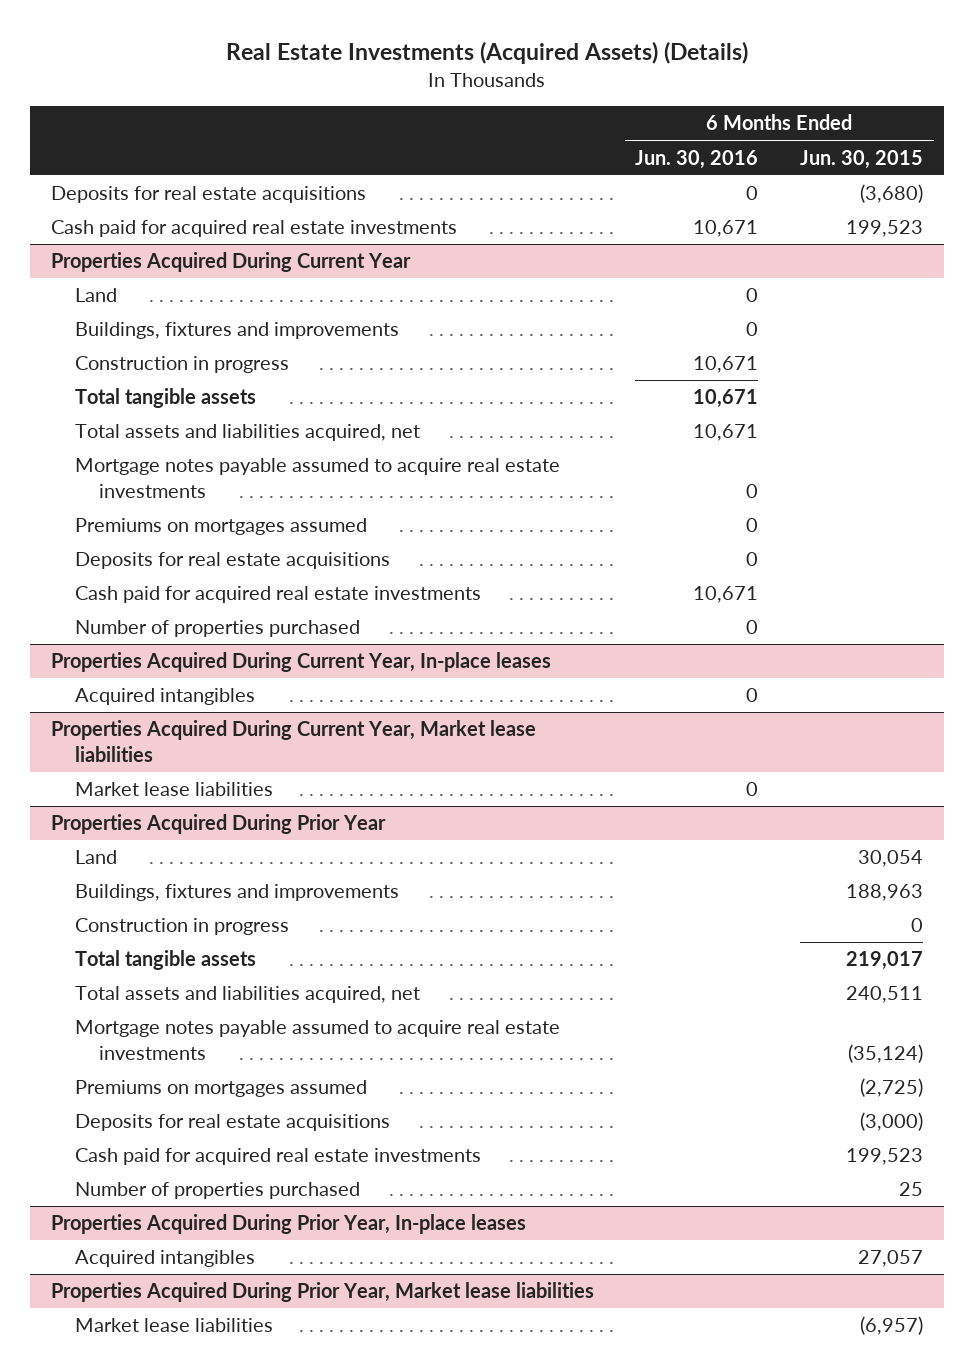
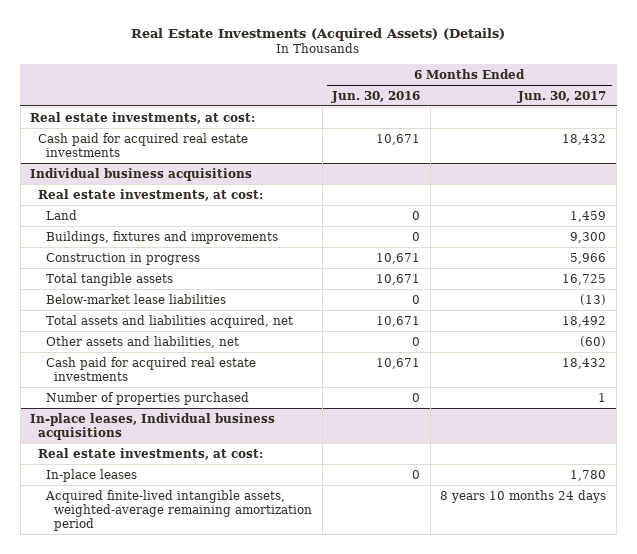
[800,149,924,169] Jun. 30, 2015 -> none
none -> [517,90,607,103] Jun. 30, 2017
[50,186,366,204] Deposits for real estate acquisitions -> none
none -> [30,111,256,124] Real estate investments, at cost:
[50,252,411,273] Properties Acquired During Current Year -> [30,167,253,181] Individual business acquisitions
none -> [38,188,264,201] Real estate investments, at cost:
none -> [46,293,227,304] Below-market lease liabilities
[74,458,560,498] Mortgage notes payable assumed to acquire real estate investments -> none
[74,518,367,536] Premiums on mortgages assumed -> none
[74,552,390,570] Deposits for real estate acquisitions -> none
none -> [46,335,240,348] Other assets and liabilities, net
[50,652,551,673] Properties Acquired During Current Year, In-place leases -> none
[74,688,255,706] Acquired intangibles -> none
[50,720,536,762] Properties Acquired During Current Year, Market lease liabilities -> none
[74,782,273,797] Market lease liabilities -> none
[50,814,386,835] Properties Acquired During Prior Year -> none
[74,850,117,865] Land -> none
[74,884,399,902] Buildings, fixtures and improvements -> none
[74,918,289,936] Construction in progress -> none
[74,950,256,971] Total tangible assets -> none
[74,986,420,1004] Total assets and liabilities acquired, net -> none
[74,1020,560,1060] Mortgage notes payable assumed to acquire real estate investments -> none
[74,1080,367,1098] Premiums on mortgages assumed -> none
[74,1114,390,1132] Deposits for real estate acquisitions -> none
[74,1148,481,1166] Cash paid for acquired real estate investments -> none
[74,1182,360,1200] Number of properties purchased -> none
[50,1214,526,1235] Properties Acquired During Prior Year, In-place leases -> none
[74,1250,255,1268] Acquired intangibles -> none
[50,1282,594,1303] Properties Acquired During Prior Year, Market lease liabilities -> none
[74,1318,273,1333] Market lease liabilities -> none
none -> [30,412,276,440] In-place leases, Individual business acquisitions
none -> [38,447,264,460] Real estate investments, at cost:
none -> [46,468,138,482] In-place leases
none -> [45,489,313,531] Acquired finite-lived intangible assets, weighted-average remaining amortization period

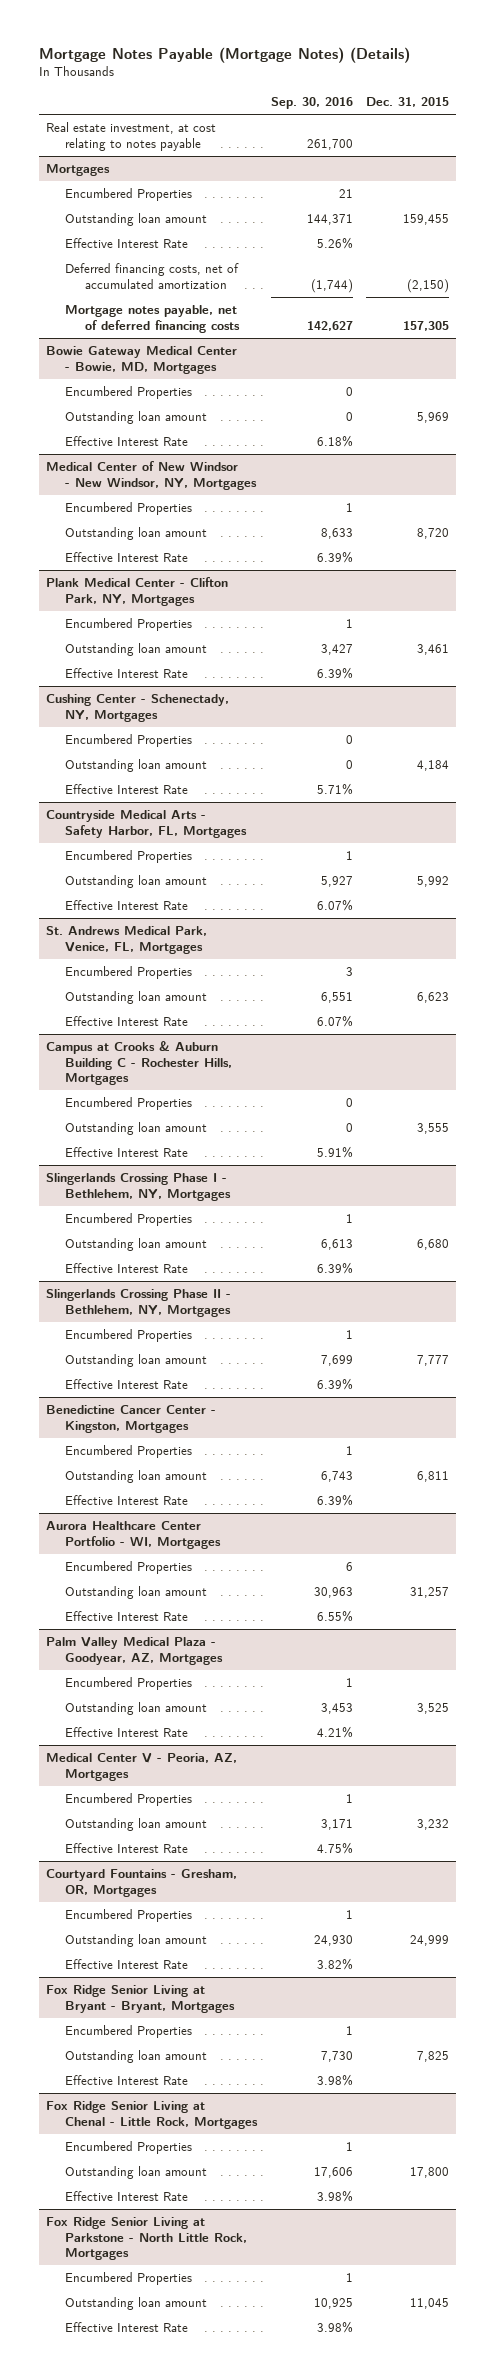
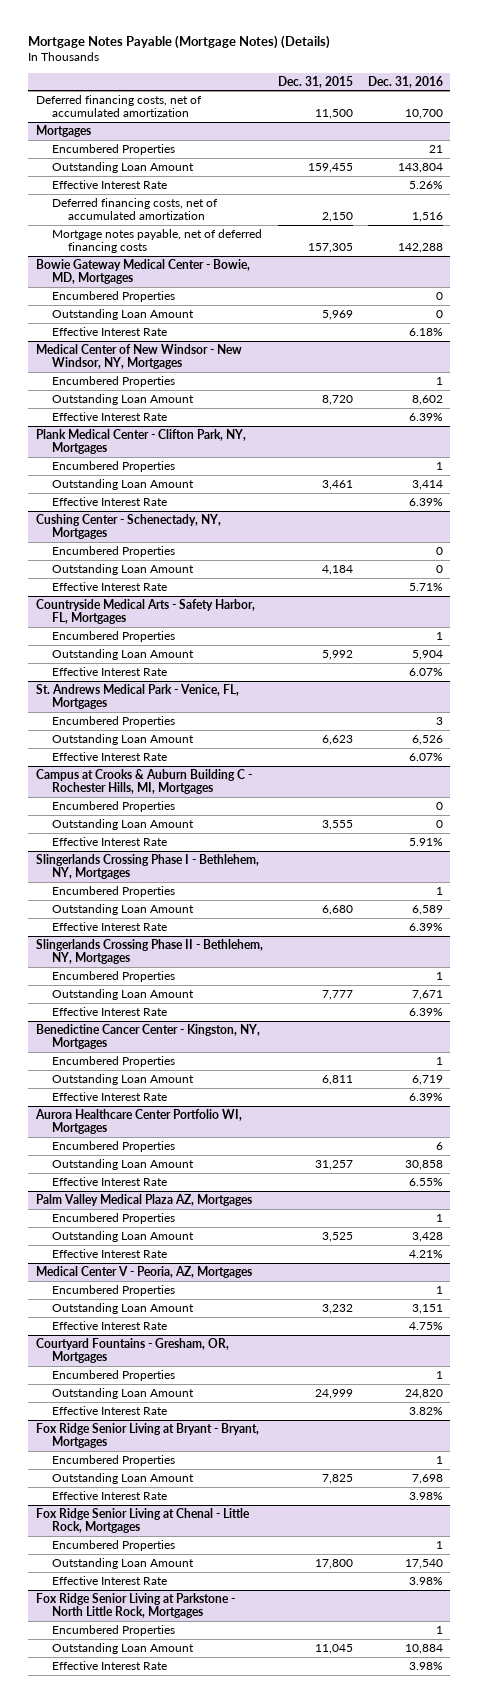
[270,97,353,110] Sep. 30, 2016 -> none
none -> [367,75,443,88] Dec. 31, 2016
[45,122,216,151] Real estate investment, at cost relating to notes payable -> none
none -> [35,94,202,118] Deferred financing costs, net of accumulated amortization
[65,213,208,227] Outstanding loan amount -> [52,161,195,173] Outstanding Loan Amount
[407,278,450,293] (2,150) -> [321,212,353,223] 2,150
[65,411,208,425] Outstanding loan amount -> [52,308,195,320] Outstanding Loan Amount
[65,527,208,541] Outstanding loan amount -> [52,393,195,405] Outstanding Loan Amount
[65,643,208,657] Outstanding loan amount -> [52,478,195,490] Outstanding Loan Amount
[65,759,208,773] Outstanding loan amount -> [52,563,195,575] Outstanding Loan Amount
[65,875,208,889] Outstanding loan amount -> [52,648,195,660] Outstanding Loan Amount
[45,926,207,954] St. Andrews Medical Park, Venice, FL, Mortgages -> [35,683,239,710] St. Andrews Medical Park - Venice, FL, Mortgages
[65,991,208,1005] Outstanding loan amount -> [52,733,195,745] Outstanding Loan Amount
[45,1041,233,1086] Campus at Crooks & Auburn Building C - Rochester Hills, Mortgages -> [35,768,252,795] Campus at Crooks & Auburn Building C - Rochester Hills, MI, Mortgages
[65,1122,208,1136] Outstanding loan amount -> [52,818,195,830] Outstanding Loan Amount
[65,1238,208,1252] Outstanding loan amount -> [52,903,195,915] Outstanding Loan Amount
[65,1354,208,1368] Outstanding loan amount -> [52,988,195,1000] Outstanding Loan Amount
[45,1405,216,1433] Benedictine Cancer Center - Kingston, Mortgages -> [35,1023,260,1050] Benedictine Cancer Center - Kingston, NY, Mortgages
[65,1470,208,1484] Outstanding loan amount -> [52,1073,195,1085] Outstanding Loan Amount
[45,1521,222,1549] Aurora Healthcare Center Portfolio - WI, Mortgages -> [34,1108,242,1135] Aurora Healthcare Center Portfolio WI, Mortgages
[65,1586,208,1600] Outstanding loan amount -> [52,1158,195,1170] Outstanding Loan Amount
[45,1637,224,1665] Palm Valley Medical Plaza - Goodyear, AZ, Mortgages -> [35,1193,252,1206] Palm Valley Medical Plaza AZ, Mortgages
[65,1702,208,1716] Outstanding loan amount -> [52,1230,195,1242] Outstanding Loan Amount
[65,1818,208,1832] Outstanding loan amount -> [52,1302,195,1314] Outstanding Loan Amount
[65,1934,208,1948] Outstanding loan amount -> [52,1387,195,1399] Outstanding Loan Amount
[65,2050,208,2064] Outstanding loan amount -> [52,1472,195,1484] Outstanding Loan Amount
[65,2166,208,2180] Outstanding loan amount -> [52,1557,195,1569] Outstanding Loan Amount
[65,2297,208,2311] Outstanding loan amount -> [52,1642,195,1654] Outstanding Loan Amount

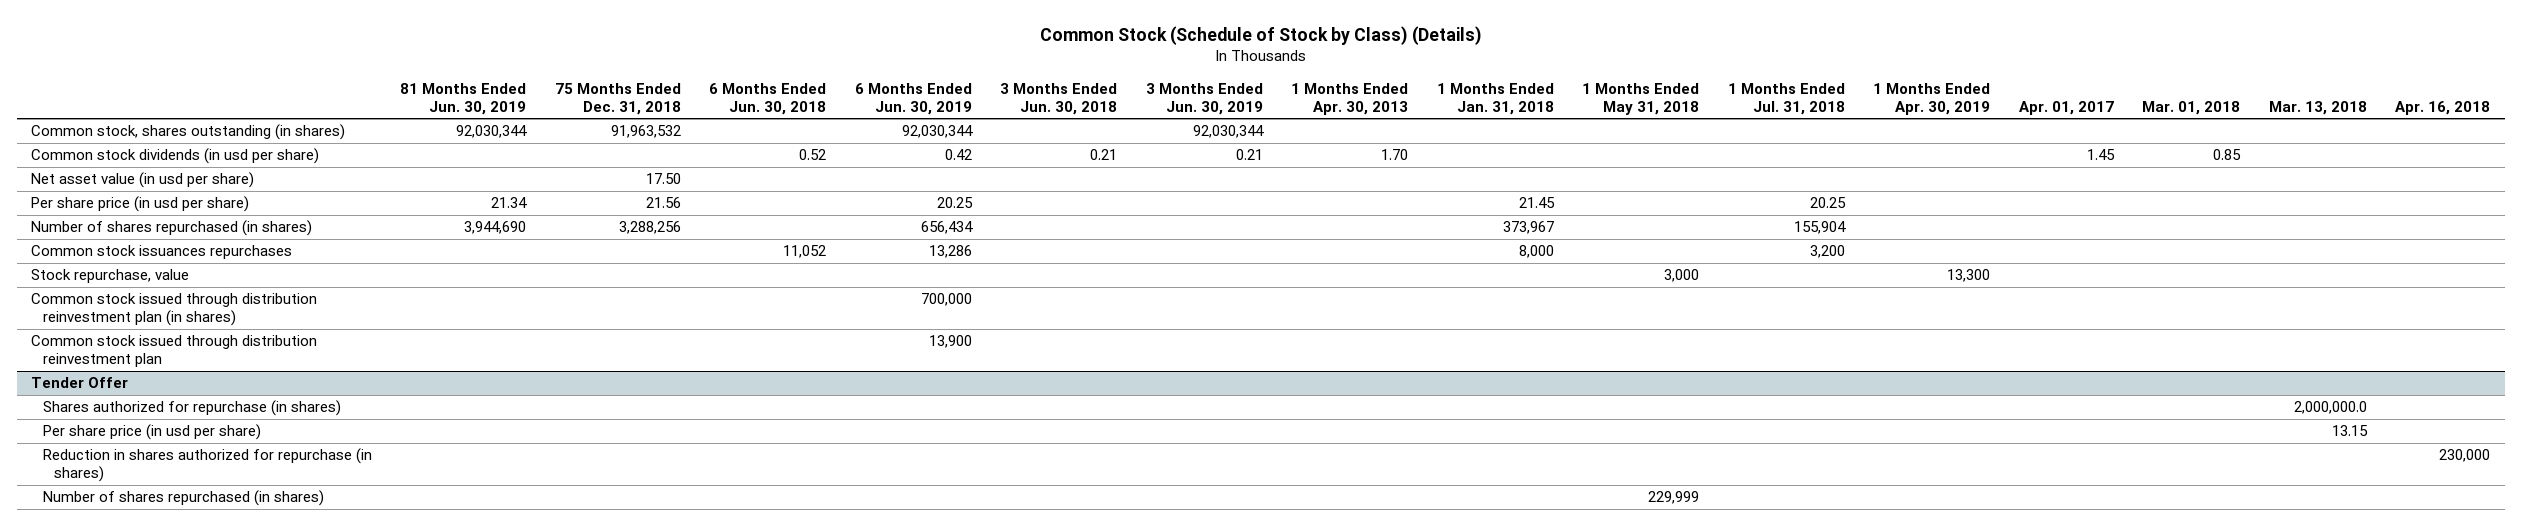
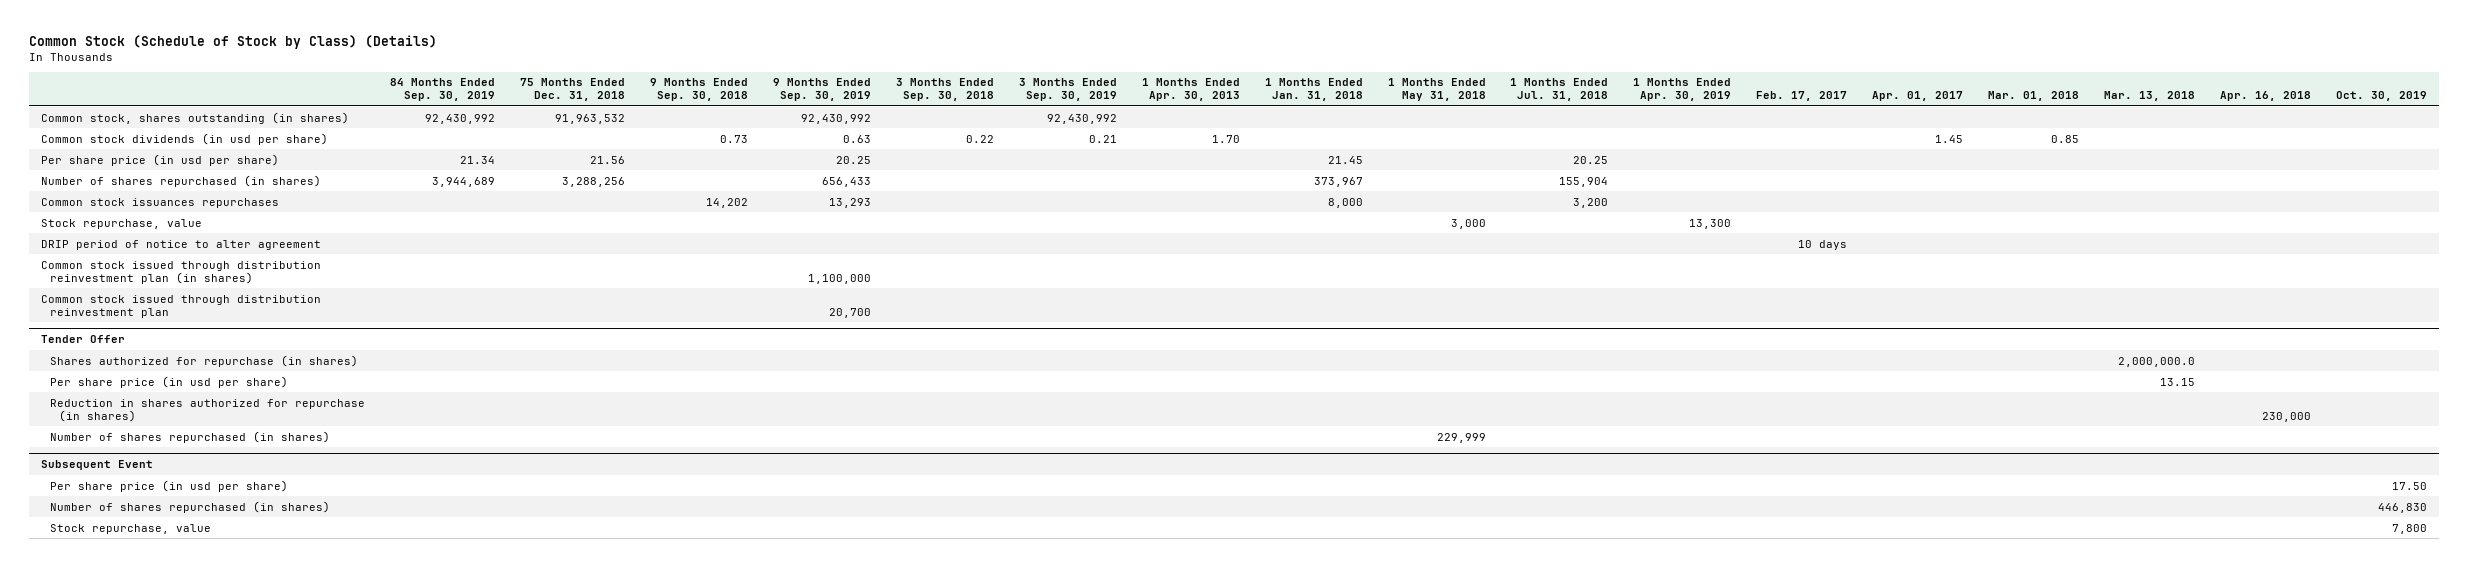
[400,82,527,115] 81 Months Ended Jun. 30, 2019 -> none
[709,82,827,115] 6 Months Ended Jun. 30, 2018 -> none
[854,82,972,115] 6 Months Ended Jun. 30, 2019 -> none
[1000,82,1118,115] 3 Months Ended Jun. 30, 2018 -> none
[1145,82,1263,115] 3 Months Ended Jun. 30, 2019 -> none
none -> [390,78,496,102] 84 Months Ended Sep. 30, 2019
none -> [649,78,748,102] 9 Months Ended Sep. 30, 2018
none -> [772,78,871,102] 9 Months Ended Sep. 30, 2019
none -> [895,78,994,102] 3 Months Ended Sep. 30, 2018
none -> [1018,78,1117,102] 3 Months Ended Sep. 30, 2019
none -> [1756,91,1848,102] Feb. 17, 2017
none -> [2335,91,2427,102] Oct. 30, 2019
[31,172,255,189] Net asset value (in usd per share) -> none
none -> [41,239,322,250] DRIP period of notice to alter agreement
none -> [41,460,154,471] Subsequent Event
none -> [50,479,289,492] Per share price (in usd per share)
none -> [50,500,331,513] Number of shares repurchased (in shares)
none -> [50,523,212,534] Stock repurchase, value

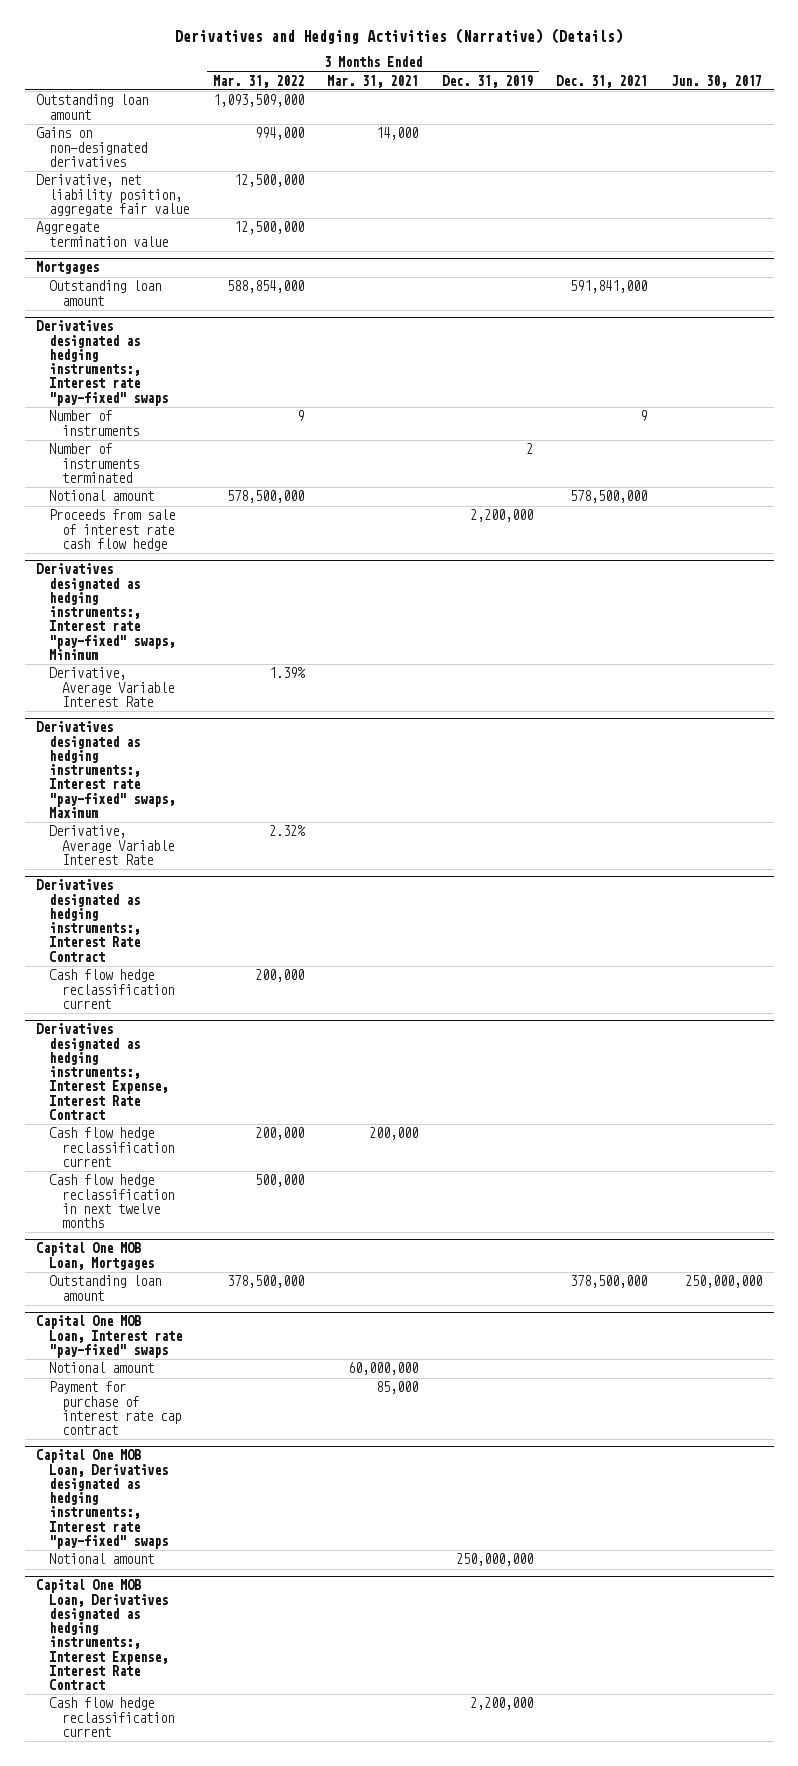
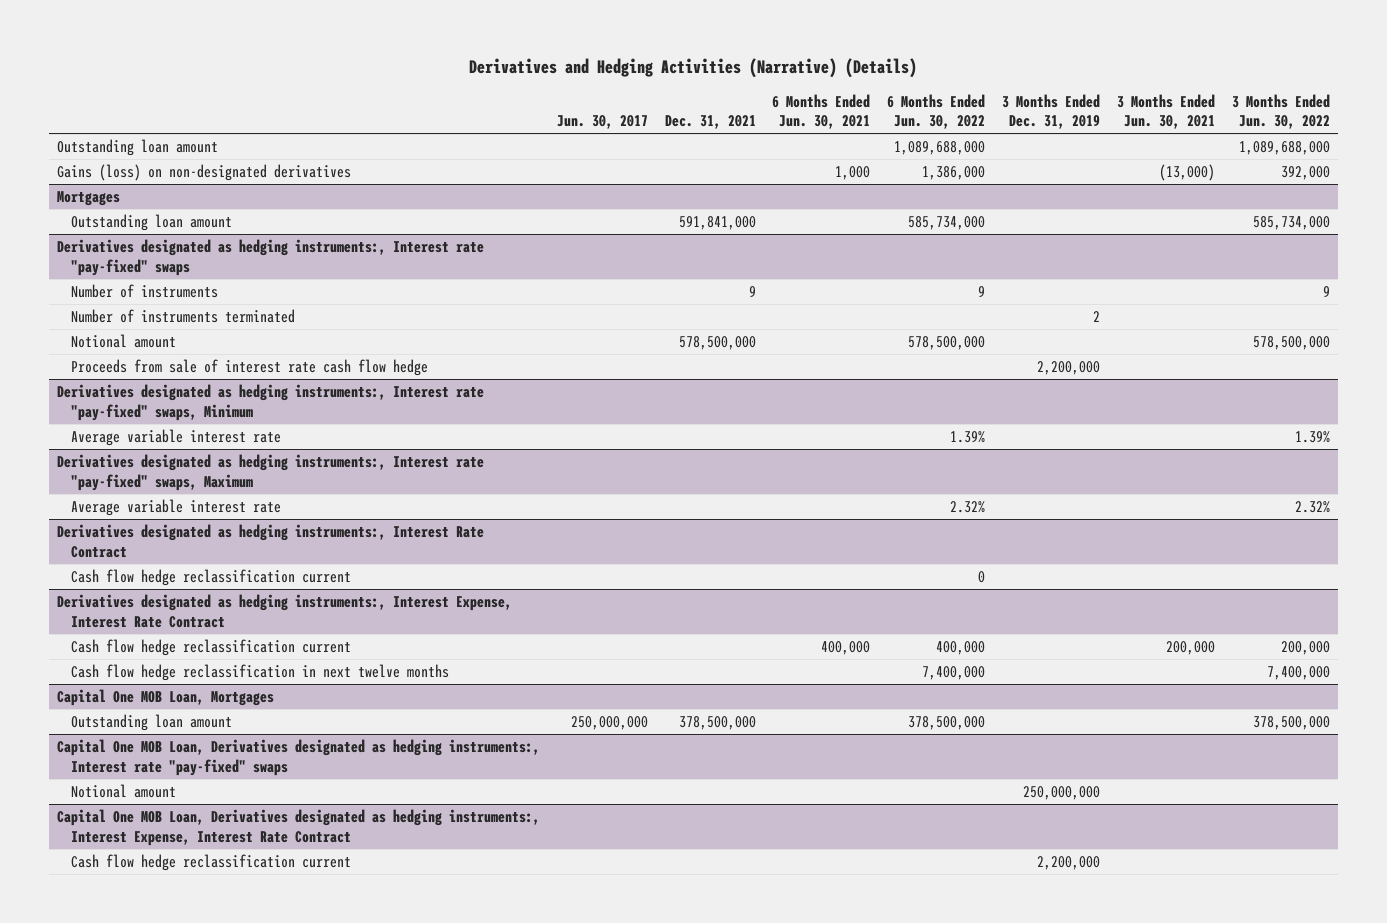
[212,74,304,88] Mar. 31, 2022 -> none
[327,74,419,88] Mar. 31, 2021 -> none
none -> [772,93,871,130] 6 Months Ended Jun. 30, 2021
none -> [887,93,986,130] 6 Months Ended Jun. 30, 2022
none -> [1116,93,1215,130] 3 Months Ended Jun. 30, 2021
none -> [1231,93,1330,130] 3 Months Ended Jun. 30, 2022
[36,174,190,216] Derivative, net liability position, aggregate fair value -> none
[36,221,169,247] Aggregate termination value -> none
[36,127,148,167] Gains on non-designated derivatives -> [57,163,352,181] Gains (loss) on non-designated derivatives
[49,667,174,707] Derivative, Average Variable Interest Rate -> [70,428,281,446] Average variable interest rate
[49,825,174,865] Derivative, Average Variable Interest Rate -> [70,498,281,516] Average variable interest rate
[36,1315,183,1358] Capital One MOB Loan, Interest rate "pay-fixed" swaps -> none
[49,1362,155,1374] Notional amount -> none
[49,1381,181,1436] Payment for purchase of interest rate cap contract -> none

